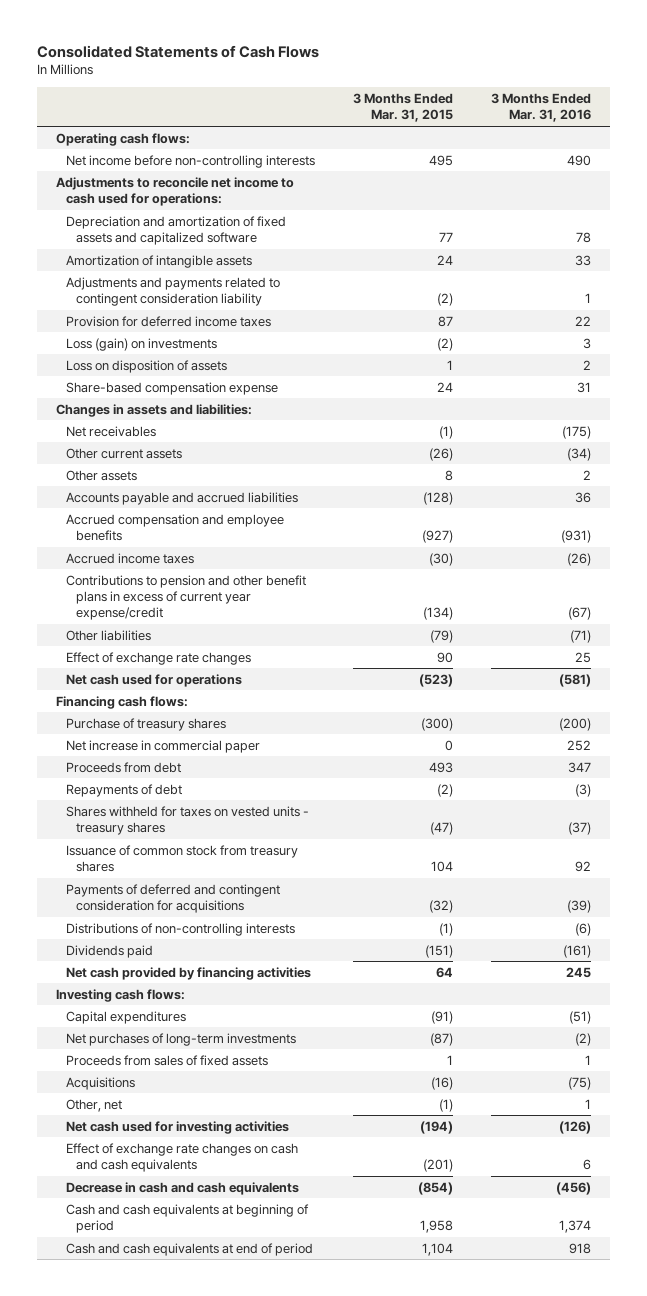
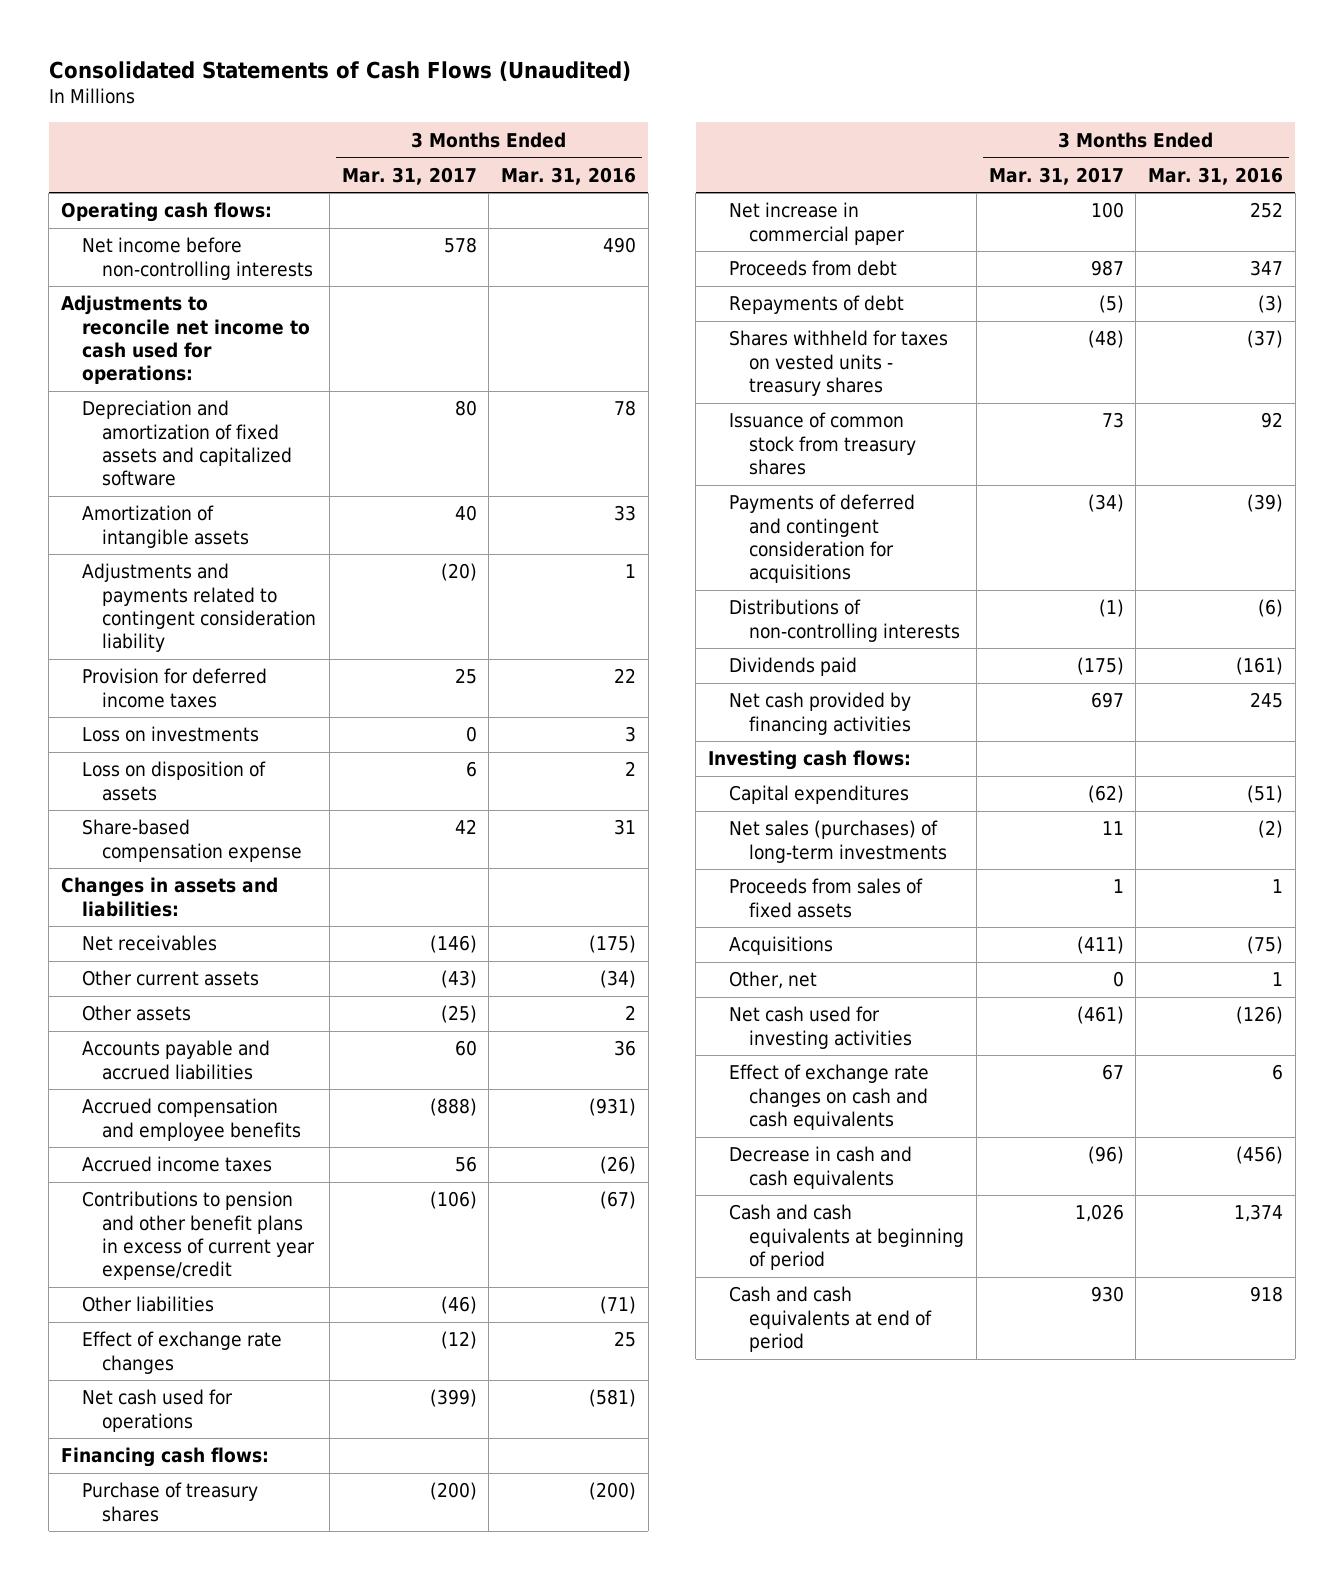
[37,45,320,59] Consolidated Statements of Cash Flows -> [48,60,631,81] Consolidated Statements of Cash Flows (Unaudited)
[352,93,453,123] 3 Months Ended Mar. 31, 2015 -> none
none -> [341,166,477,185] Mar. 31, 2017
[65,337,217,351] Loss (gain) on investments -> [81,726,259,743] Loss on investments
[65,1032,296,1046] Net purchases of long-term investments -> [728,820,948,863] Net sales (purchases) of long-term investments

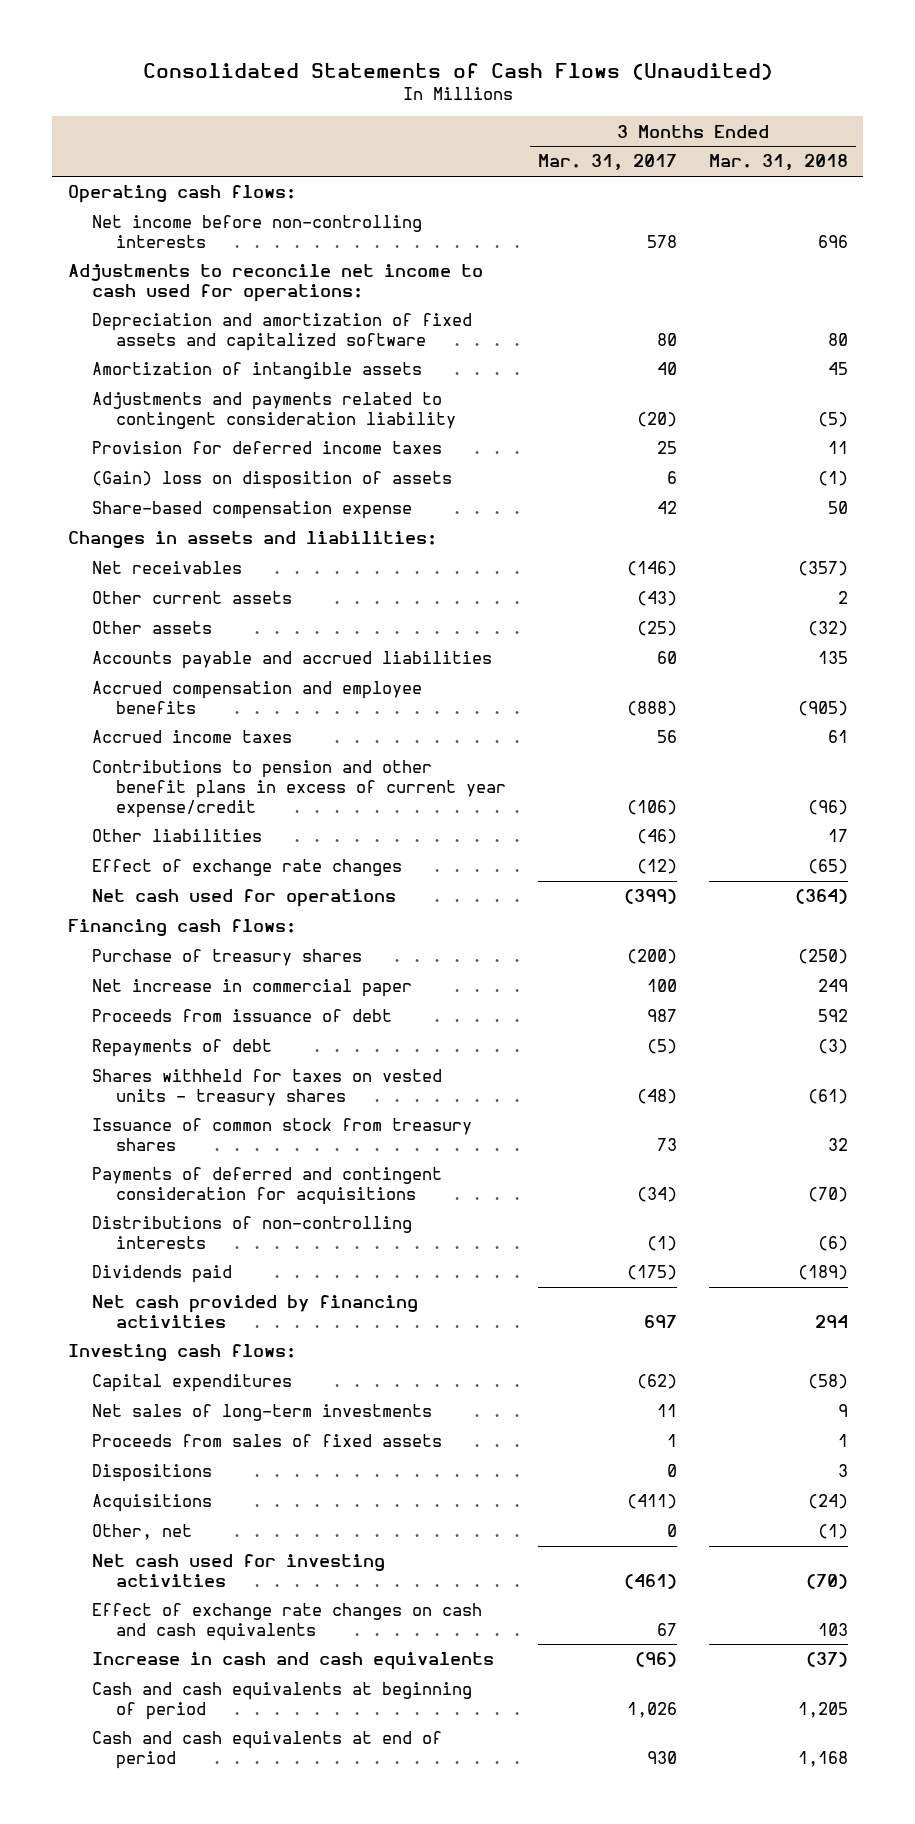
[501,166,637,185] Mar. 31, 2016 -> none
none -> [708,154,848,171] Mar. 31, 2018
[81,726,259,743] Loss on investments -> none
[81,761,266,801] Loss on disposition of assets -> [91,471,452,490] (Gain) loss on disposition of assets
[728,260,897,277] Proceeds from debt -> [91,1009,392,1023] Proceeds from issuance of debt
[728,820,948,863] Net sales (purchases) of long-term investments -> [91,1404,432,1422] Net sales of long-term investments
none -> [91,1464,212,1483] Dispositions
[728,1146,912,1189] Decrease in cash and cash equivalents -> [91,1652,494,1671] Increase in cash and cash equivalents

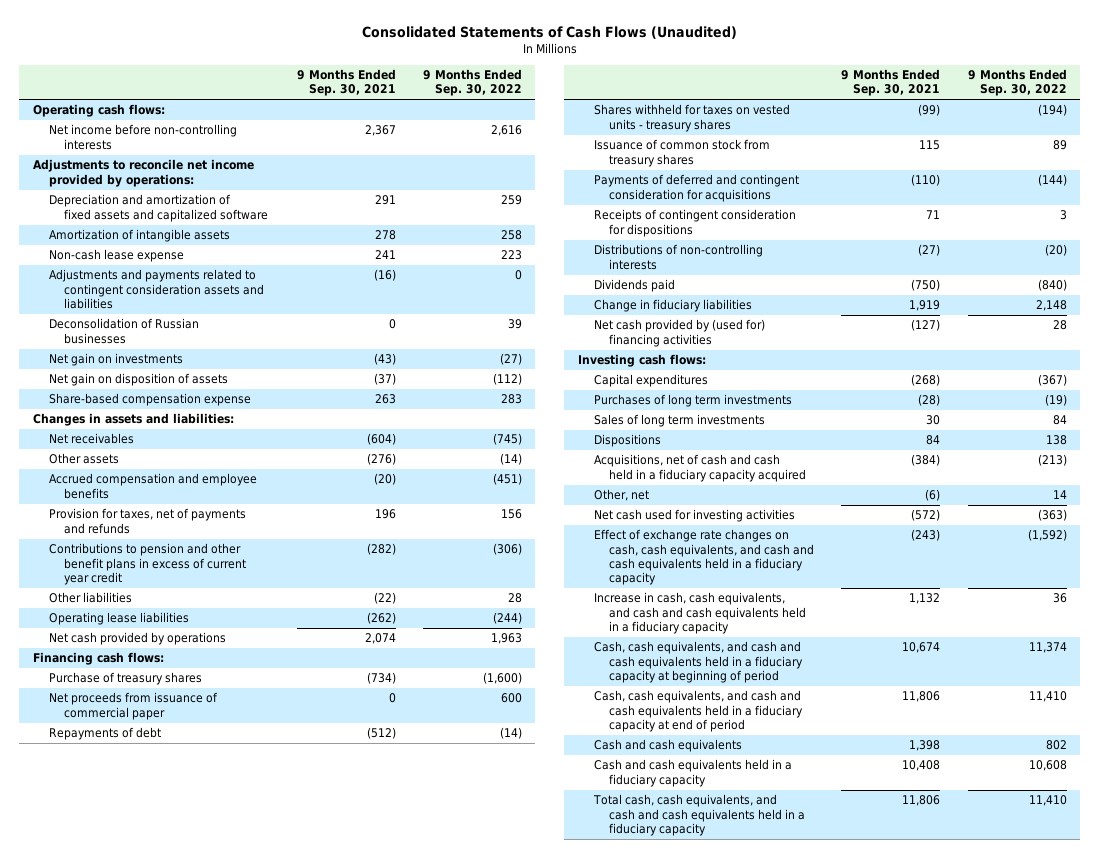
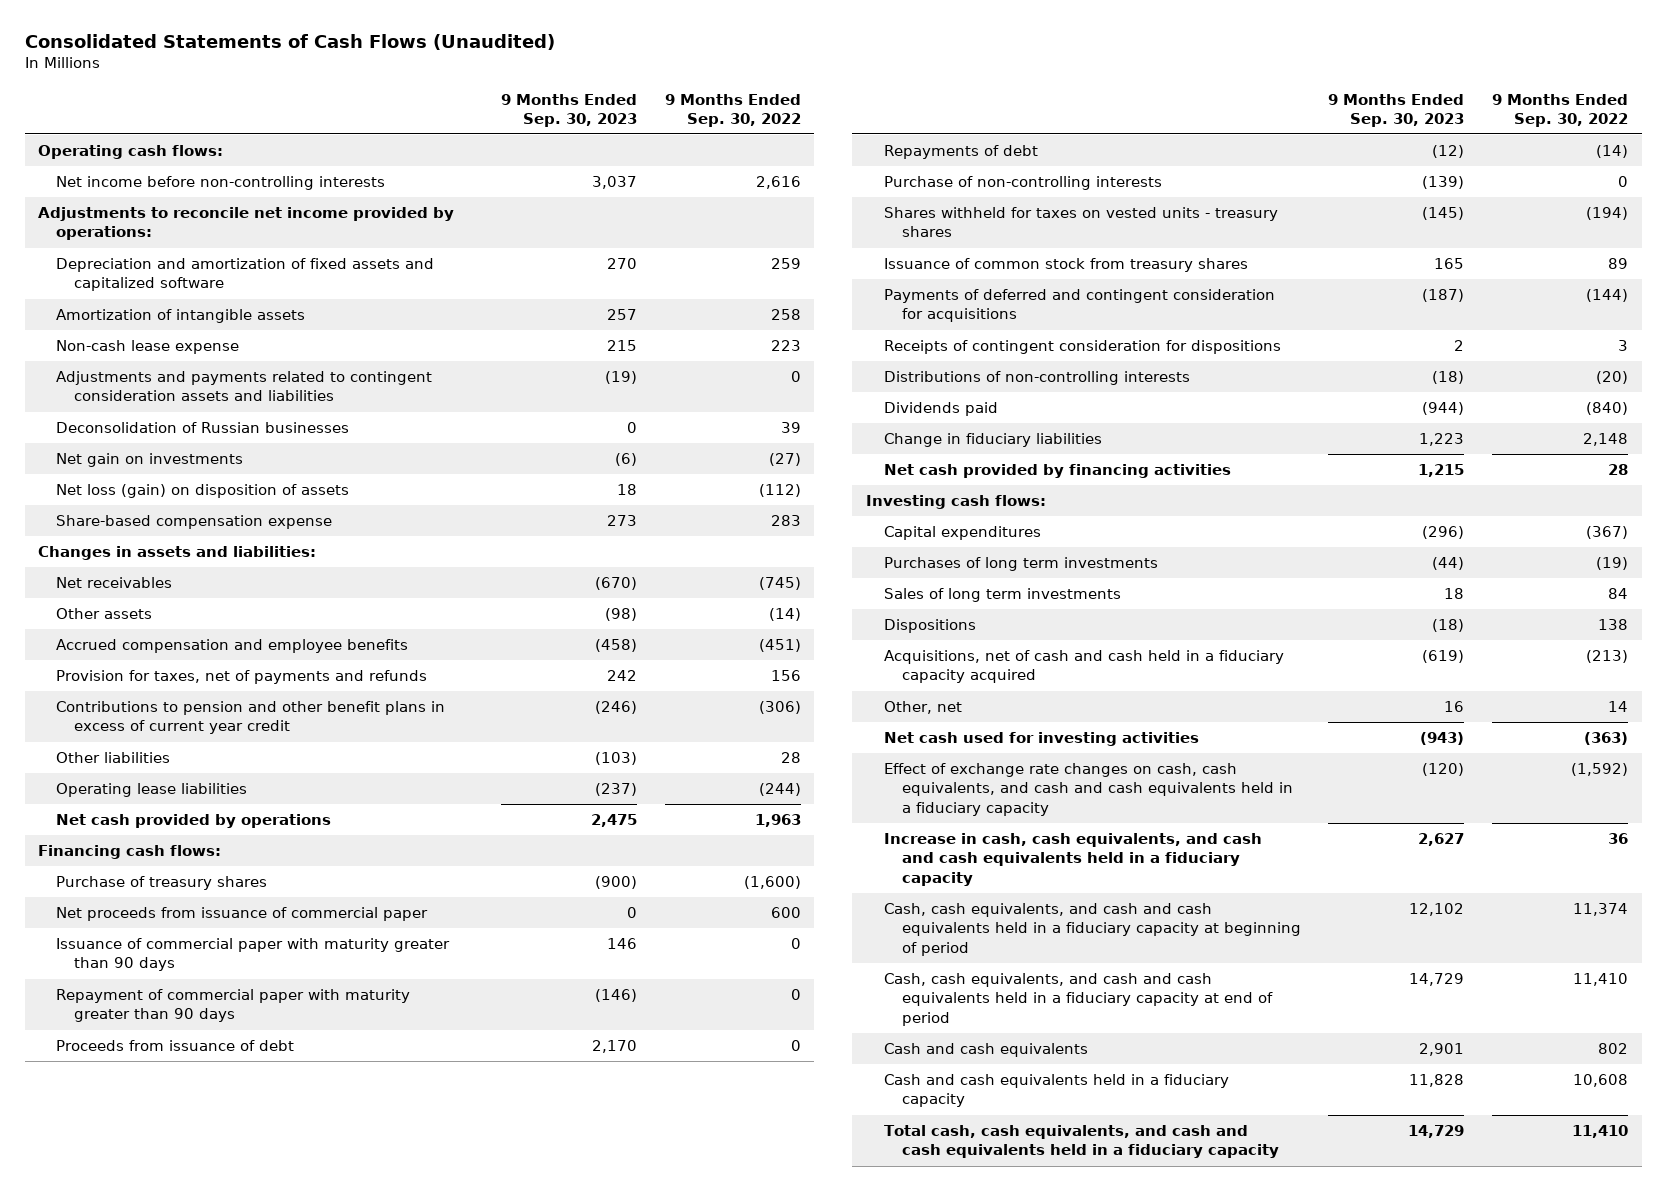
[296,69,396,97] 9 Months Ended Sep. 30, 2021 -> none
none -> [500,93,637,127] 9 Months Ended Sep. 30, 2023
[48,373,228,387] Net gain on disposition of assets -> [56,484,350,499] Net loss (gain) on disposition of assets
none -> [56,938,451,972] Issuance of commercial paper with maturity greater than 90 days
none -> [56,989,411,1023] Repayment of commercial paper with maturity greater than 90 days
none -> [56,1040,295,1052] Proceeds from issuance of debt
none -> [883,176,1162,191] Purchase of non-controlling interests
[593,319,765,347] Net cash provided by (used for) financing activities -> [883,464,1231,479] Net cash provided by financing activities

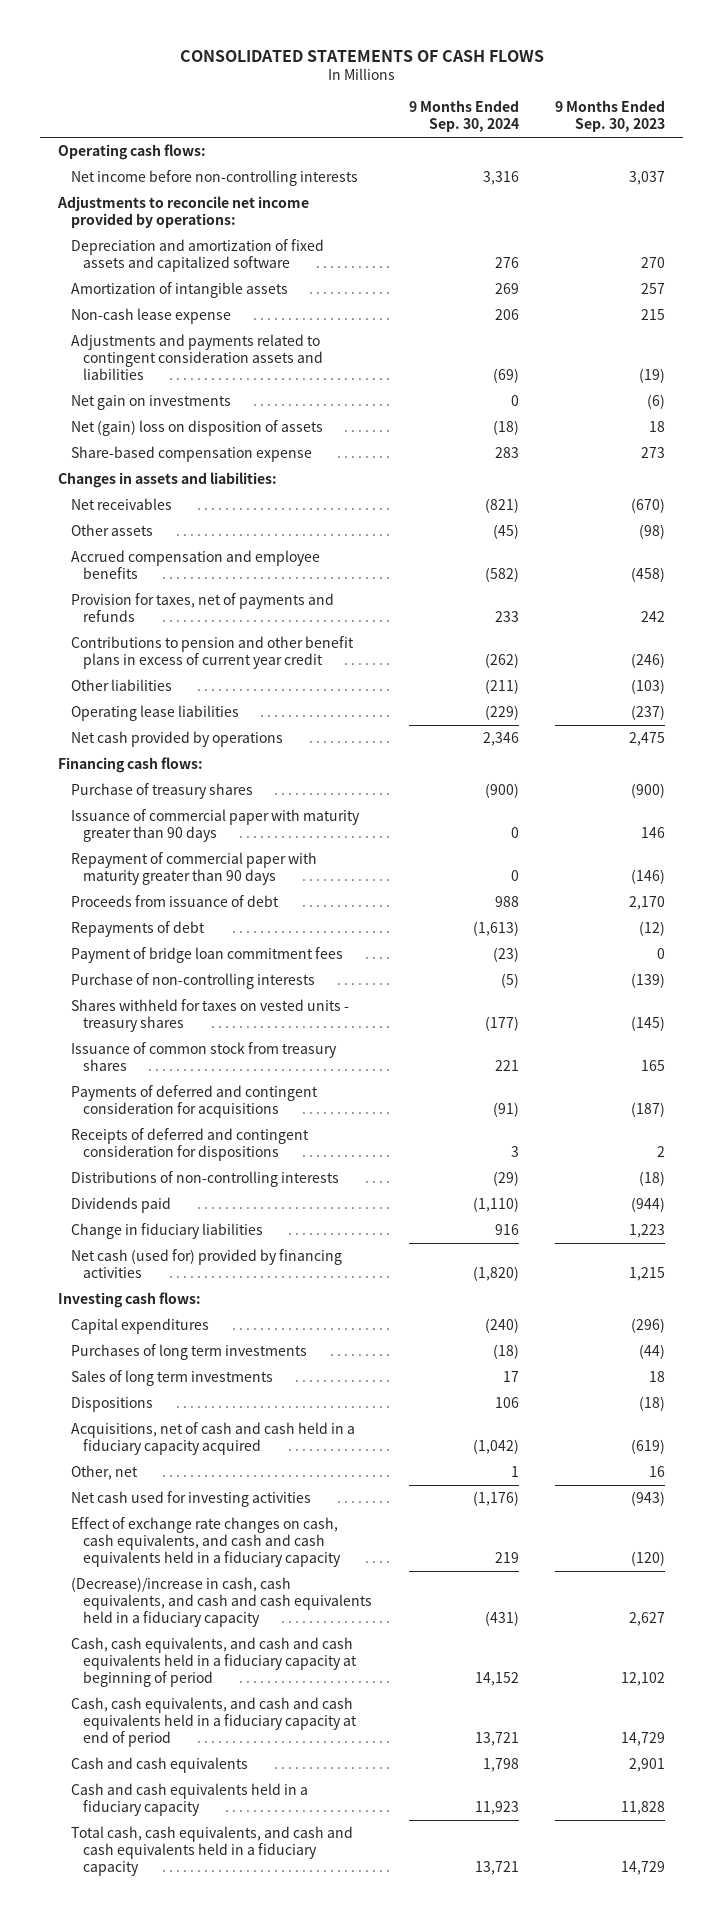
[24,34,555,51] Consolidated Statements of Cash Flows (Unaudited) -> [179,49,544,62] CONSOLIDATED STATEMENTS OF CASH FLOWS
[664,93,801,127] 9 Months Ended Sep. 30, 2022 -> none
none -> [408,100,519,133] 9 Months Ended Sep. 30, 2024
[56,422,350,434] Deconsolidation of Russian businesses -> none
[56,484,350,499] Net loss (gain) on disposition of assets -> [70,420,323,437] Net (gain) loss on disposition of assets
[56,907,429,922] Net proceeds from issuance of commercial paper -> none
none -> [70,947,343,964] Payment of bridge loan commitment fees
[883,340,1281,355] Receipts of contingent consideration for dispositions -> [70,1128,309,1161] Receipts of deferred and contingent consideration for dispositions
[883,464,1231,479] Net cash provided by financing activities -> [70,1249,342,1278] Net cash (used for) provided by financing activities
[883,833,1262,886] Increase in cash, cash equivalents, and cash and cash equivalents held in a fiduciary capacity -> [70,1577,373,1627] (Decrease)/increase in cash, cash equivalents, and cash and cash equivalents held in a fiduciary capacity

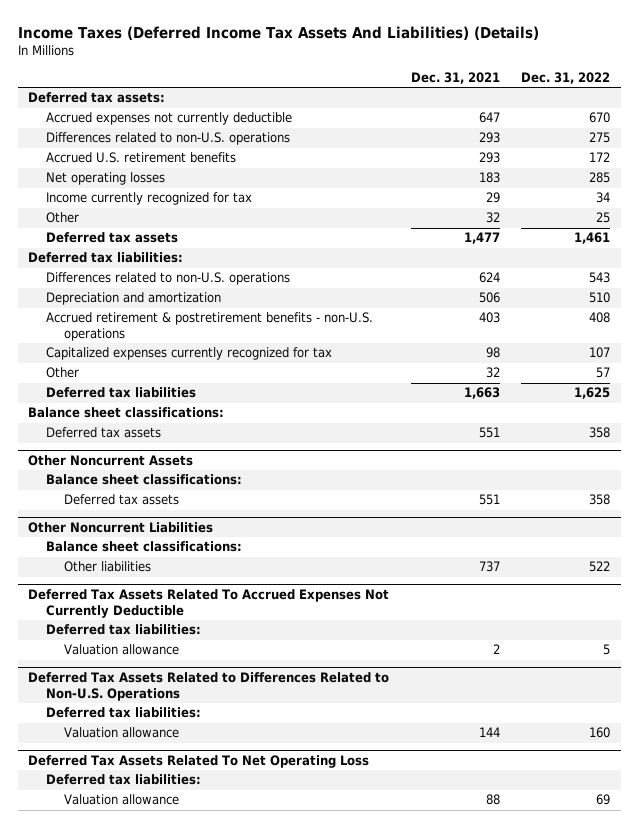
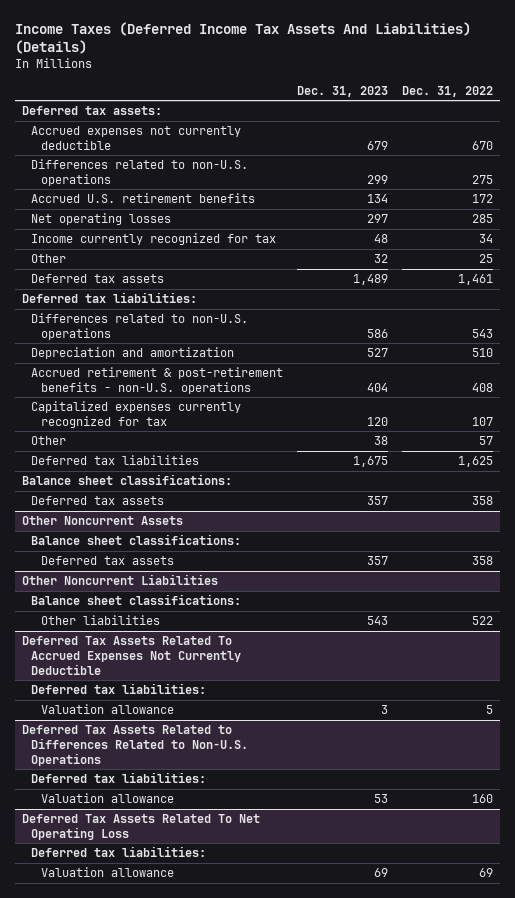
[410,72,500,85] Dec. 31, 2021 -> none
none -> [297,85,389,97] Dec. 31, 2023
[46,312,374,342] Accrued retirement & postretirement benefits - non-U.S. operations -> [31,367,284,394] Accrued retirement & post-retirement benefits - non-U.S. operations

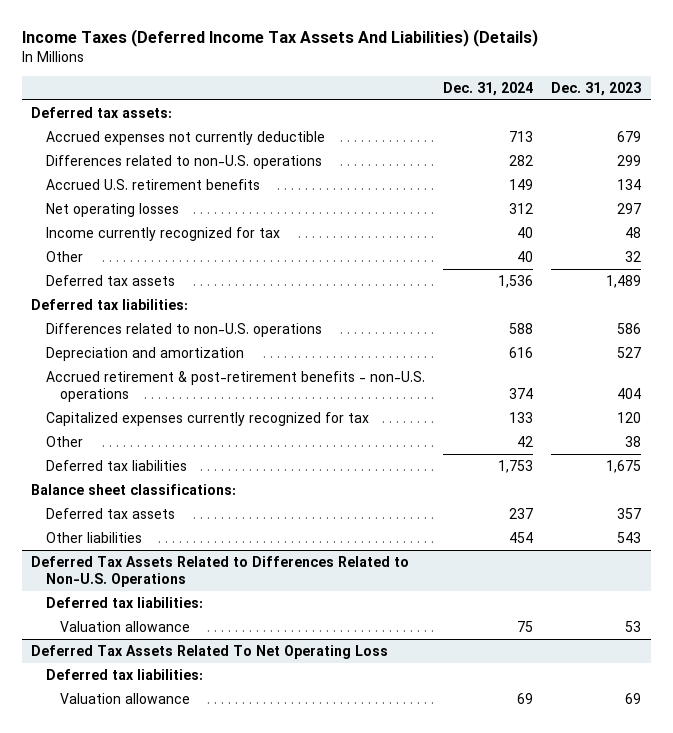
[402,85,494,97] Dec. 31, 2022 -> none
none -> [442,81,533,96] Dec. 31, 2024
[21,516,183,526] Other Noncurrent Assets -> none
[31,534,242,546] Balance sheet classifications: -> none
[41,556,175,566] Deferred tax assets -> none
[21,574,218,586] Other Noncurrent Liabilities -> none
[31,594,242,606] Balance sheet classifications: -> none
[21,636,242,675] Deferred Tax Assets Related To Accrued Expenses Not Currently Deductible -> none
[31,683,207,695] Deferred tax liabilities: -> none
[41,704,175,715] Valuation allowance -> none

